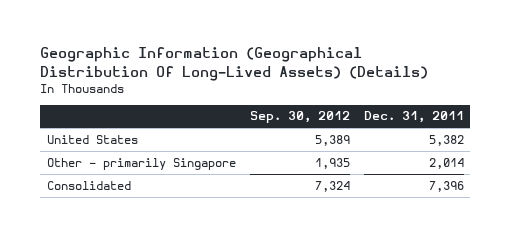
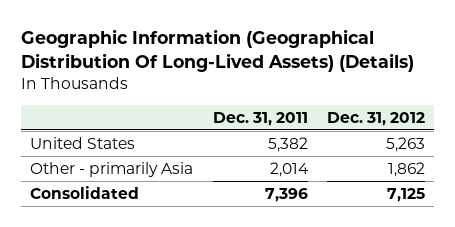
[249,111,350,124] Sep. 30, 2012 -> none
none -> [326,111,425,126] Dec. 31, 2012
[46,157,236,170] Other - primarily Singapore -> [30,161,194,177] Other - primarily Asia

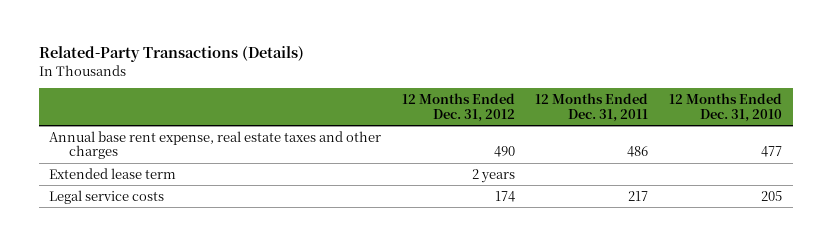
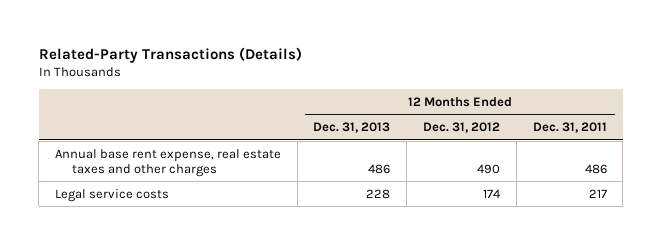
[669,92,783,122] 12 Months Ended Dec. 31, 2010 -> none
none -> [313,122,391,134] Dec. 31, 2013
[48,167,176,179] Extended lease term -> none

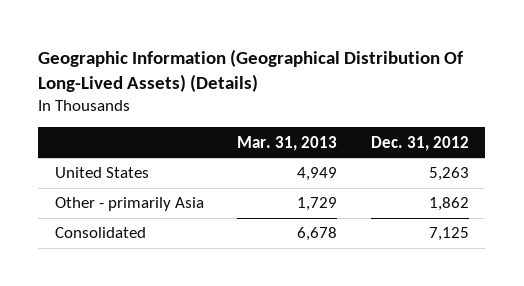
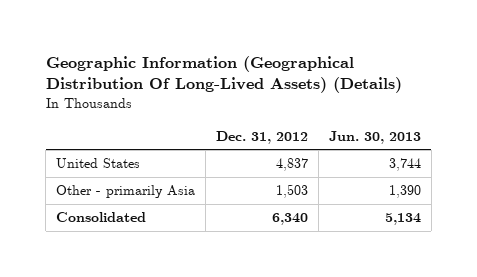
[237,135,338,151] Mar. 31, 2013 -> none
none -> [329,130,422,144] Jun. 30, 2013
[428,167,469,182] 5,263 -> [276,158,309,172] 4,837
[428,197,469,212] 1,862 -> [276,184,309,199] 1,503
[428,227,469,242] 7,125 -> [272,213,309,226] 6,340

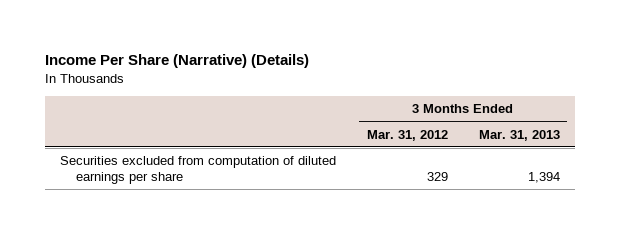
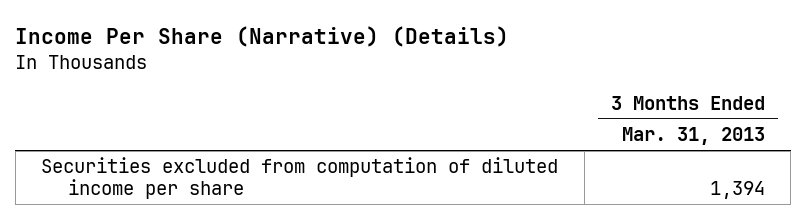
[366,129,448,141] Mar. 31, 2012 -> none
[60,156,337,184] Securities excluded from computation of diluted earnings per share -> [41,157,559,200] Securities excluded from computation of diluted income per share

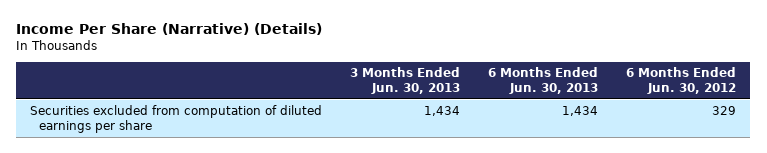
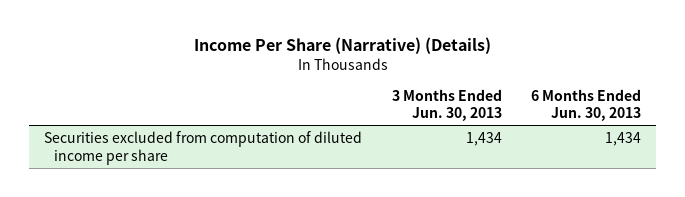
[626,67,737,95] 6 Months Ended Jun. 30, 2012 -> none
[30,105,323,134] Securities excluded from computation of diluted earnings per share -> [44,131,363,165] Securities excluded from computation of diluted income per share

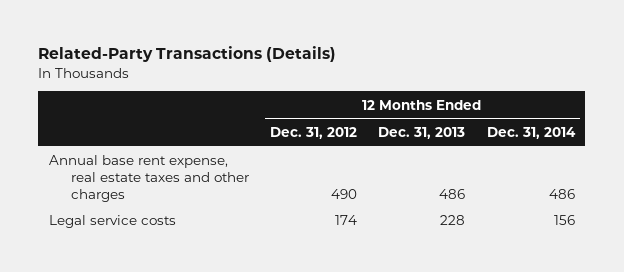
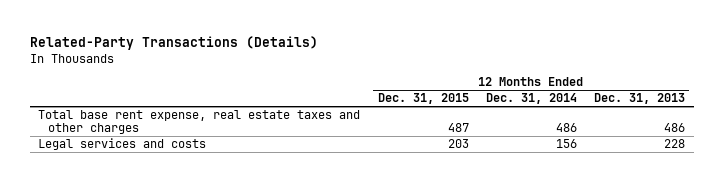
[269,126,357,139] Dec. 31, 2012 -> none
none -> [377,93,469,105] Dec. 31, 2015
[49,155,249,202] Annual base rent expense, real estate taxes and other charges -> [38,110,361,135] Total base rent expense, real estate taxes and other charges
[49,215,177,229] Legal service costs -> [38,138,207,151] Legal services and costs

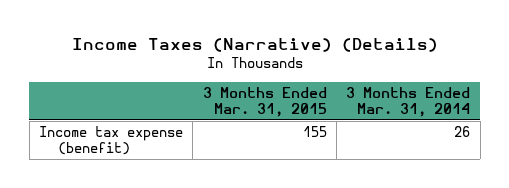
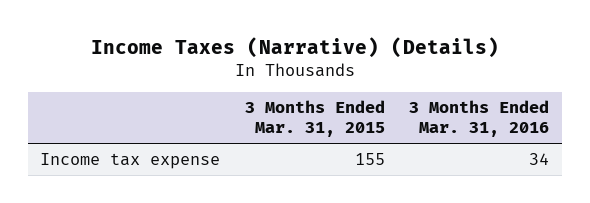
[346,86,471,118] 3 Months Ended Mar. 31, 2014 -> none
none -> [409,100,550,138] 3 Months Ended Mar. 31, 2016
[39,125,184,156] Income tax expense (benefit) -> [40,153,221,170] Income tax expense

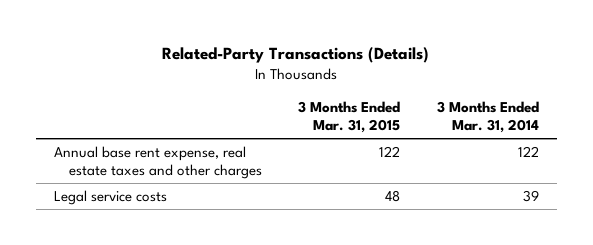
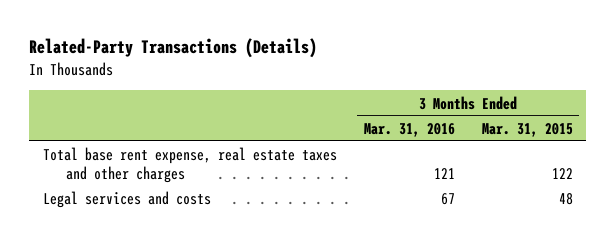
[436,101,539,133] 3 Months Ended Mar. 31, 2014 -> none
none -> [363,122,455,137] Mar. 31, 2016
[53,146,262,179] Annual base rent expense, real estate taxes and other charges -> [42,147,337,183] Total base rent expense, real estate taxes and other charges
[53,190,167,206] Legal service costs -> [42,191,211,209] Legal services and costs

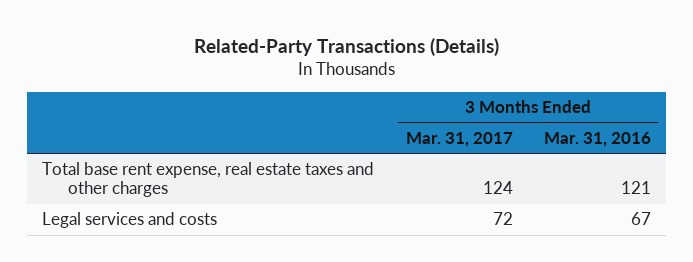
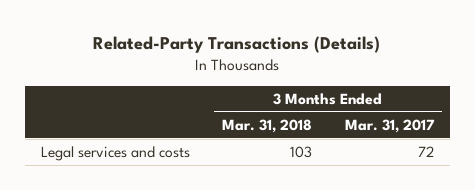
[543,131,651,147] Mar. 31, 2016 -> none
none -> [222,118,313,133] Mar. 31, 2018
[42,162,375,198] Total base rent expense, real estate taxes and other charges -> none

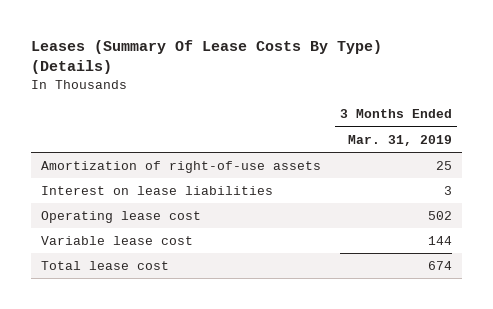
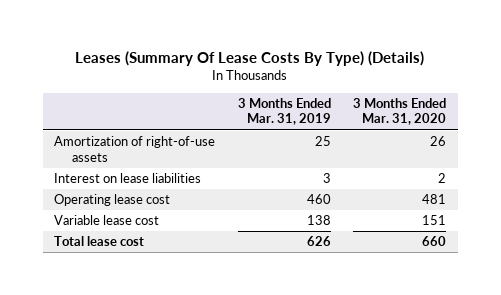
none -> [353,97,447,126] 3 Months Ended Mar. 31, 2020
[428,210,453,220] 502 -> [306,194,331,205] 460
[428,235,453,245] 144 -> [306,215,331,226] 138
[428,260,453,270] 674 -> [306,236,331,247] 626

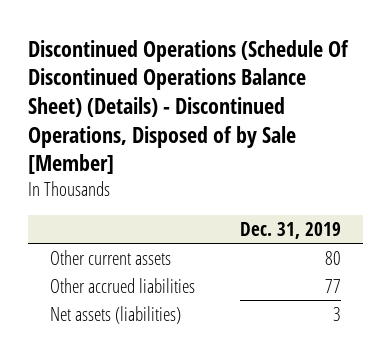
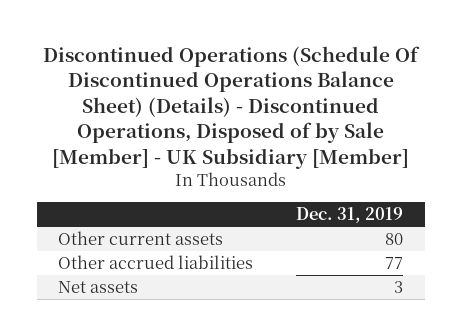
[27,39,349,175] Discontinued Operations (Schedule Of Discontinued Operations Balance Sheet) (Details) - Discontinued Operations, Disposed of by Sale [Member] -> [42,46,420,169] Discontinued Operations (Schedule Of Discontinued Operations Balance Sheet) (Details) - Discontinued Operations, Disposed of by Sale [Member] - UK Subsidiary [Member]
[50,305,182,324] Net assets (liabilities) -> [58,280,139,293] Net assets

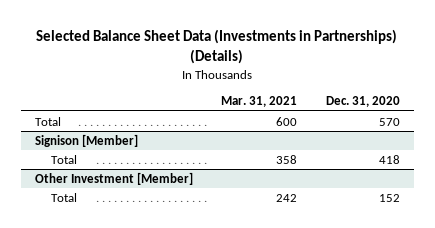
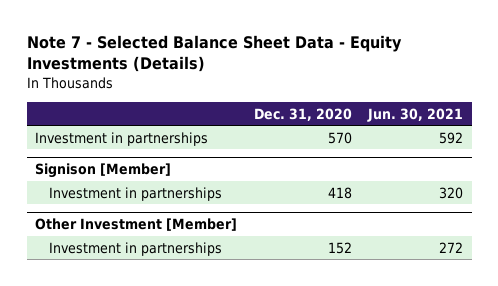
[36,28,398,65] Selected Balance Sheet Data (Investments in Partnerships) (Details) -> [26,34,402,73] Note 7 - Selected Balance Sheet Data - Equity Investments (Details)
[221,96,298,108] Mar. 31, 2021 -> none
none -> [367,107,464,122] Jun. 30, 2021
[34,116,61,126] Total -> [34,131,208,146] Investment in partnerships
[51,154,78,164] Total -> [48,186,222,201] Investment in partnerships
[51,192,78,202] Total -> [48,241,222,256] Investment in partnerships

